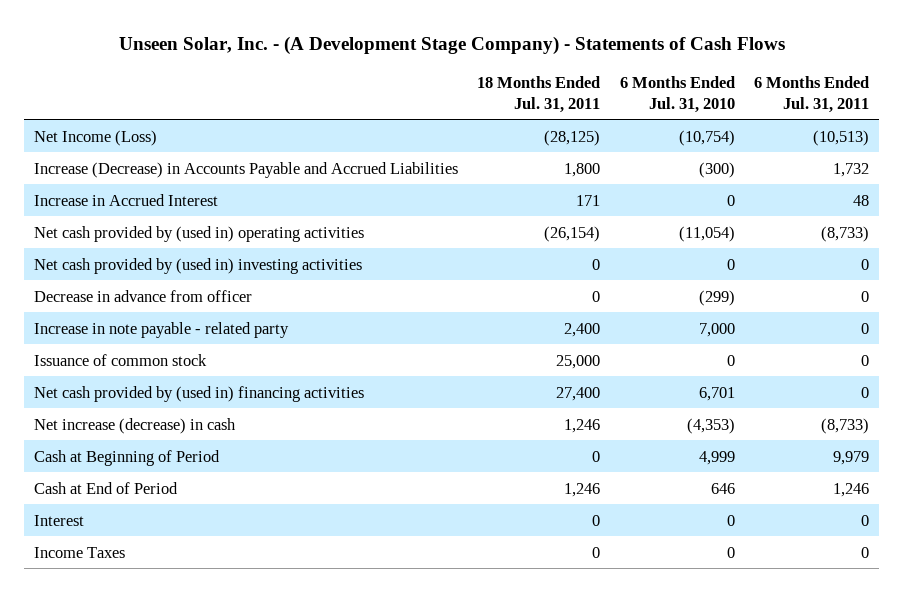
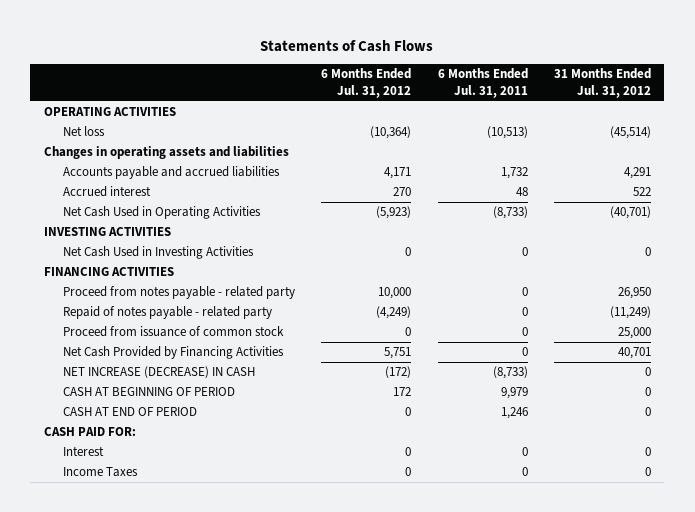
[118,35,785,55] Unseen Solar, Inc. - (A Development Stage Company) - Statements of Cash Flows -> [260,39,434,52] Statements of Cash Flows
[477,76,601,113] 18 Months Ended Jul. 31, 2011 -> none
[619,76,735,113] 6 Months Ended Jul. 31, 2010 -> none
none -> [321,68,412,98] 6 Months Ended Jul. 31, 2012
none -> [554,68,652,98] 31 Months Ended Jul. 31, 2012
[33,289,252,302] Decrease in advance from officer -> none
[33,321,289,338] Increase in note payable - related party -> none
none -> [43,107,176,117] OPERATING ACTIVITIES
[33,129,157,146] Net Income (Loss) -> [62,126,105,137] Net loss
none -> [43,146,289,160] Changes in operating assets and liabilities
[33,161,458,178] Increase (Decrease) in Accounts Payable and Accrued Liabilities -> [62,166,280,180] Accounts payable and accrued liabilities
[33,193,218,206] Increase in Accrued Interest -> [62,186,151,198] Accrued interest
[33,225,364,242] Net cash provided by (used in) operating activities -> [62,206,261,220] Net Cash Used in Operating Activities
none -> [43,227,171,237] INVESTING ACTIVITIES
[33,257,362,274] Net cash provided by (used in) investing activities -> [62,246,254,260] Net Cash Used in Investing Activities
none -> [43,267,174,277] FINANCING ACTIVITIES
none -> [62,286,295,300] Proceed from notes payable - related party
none -> [62,306,272,320] Repaid of notes payable - related party
[33,353,207,366] Issuance of common stock -> [62,326,284,338] Proceed from issuance of common stock
[33,385,364,402] Net cash provided by (used in) financing activities -> [62,346,284,360] Net Cash Provided by Financing Activities
[33,417,236,434] Net increase (decrease) in cash -> [62,366,255,379] NET INCREASE (DECREASE) IN CASH
[33,449,220,466] Cash at Beginning of Period -> [62,387,235,397] CASH AT BEGINNING OF PERIOD
[33,481,178,494] Cash at End of Period -> [62,407,197,417] CASH AT END OF PERIOD
none -> [43,427,136,437] CASH PAID FOR:

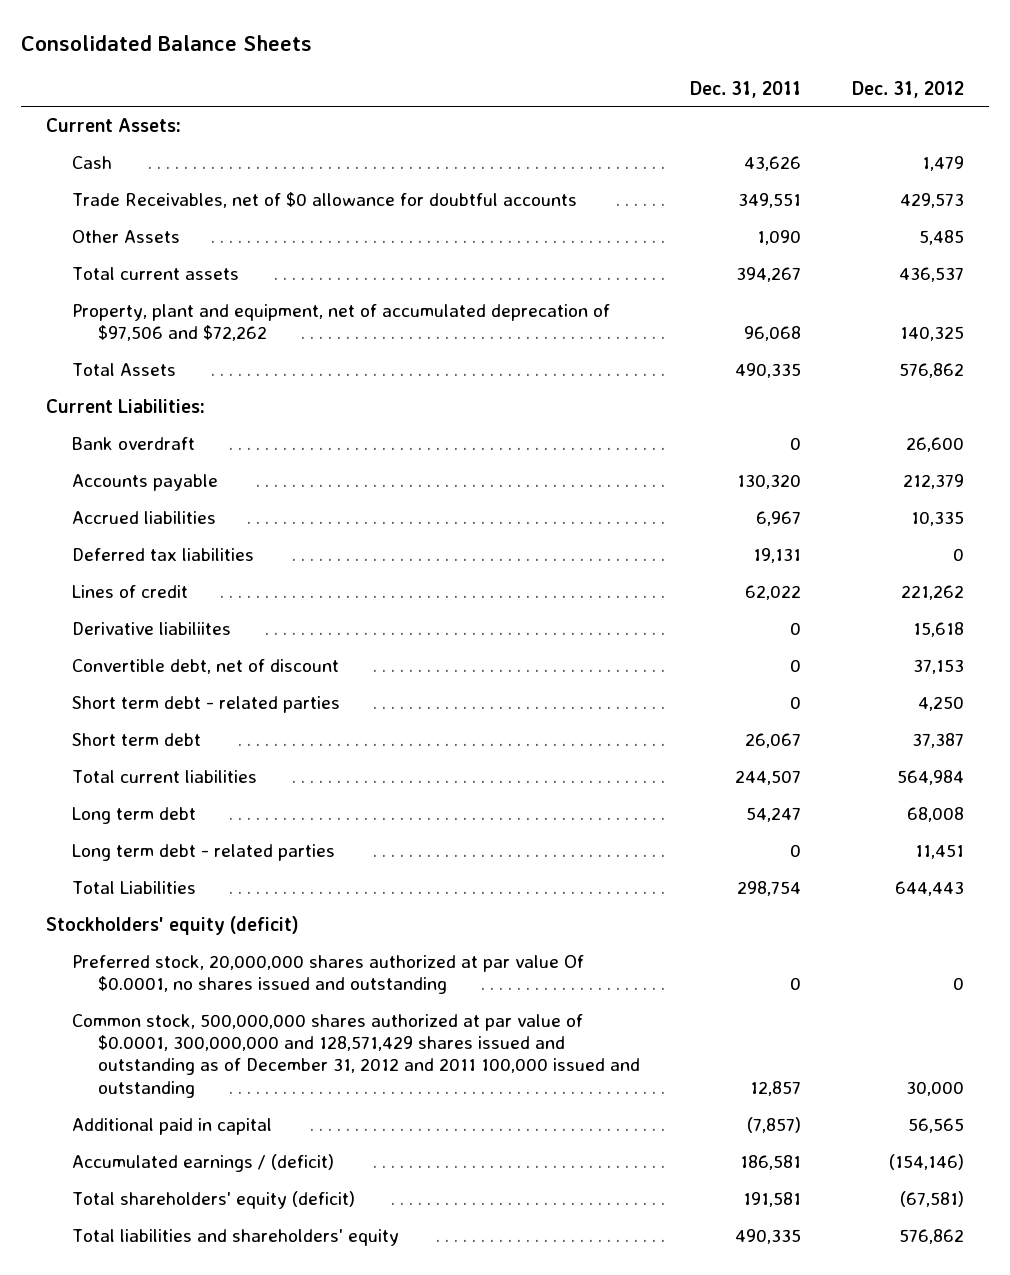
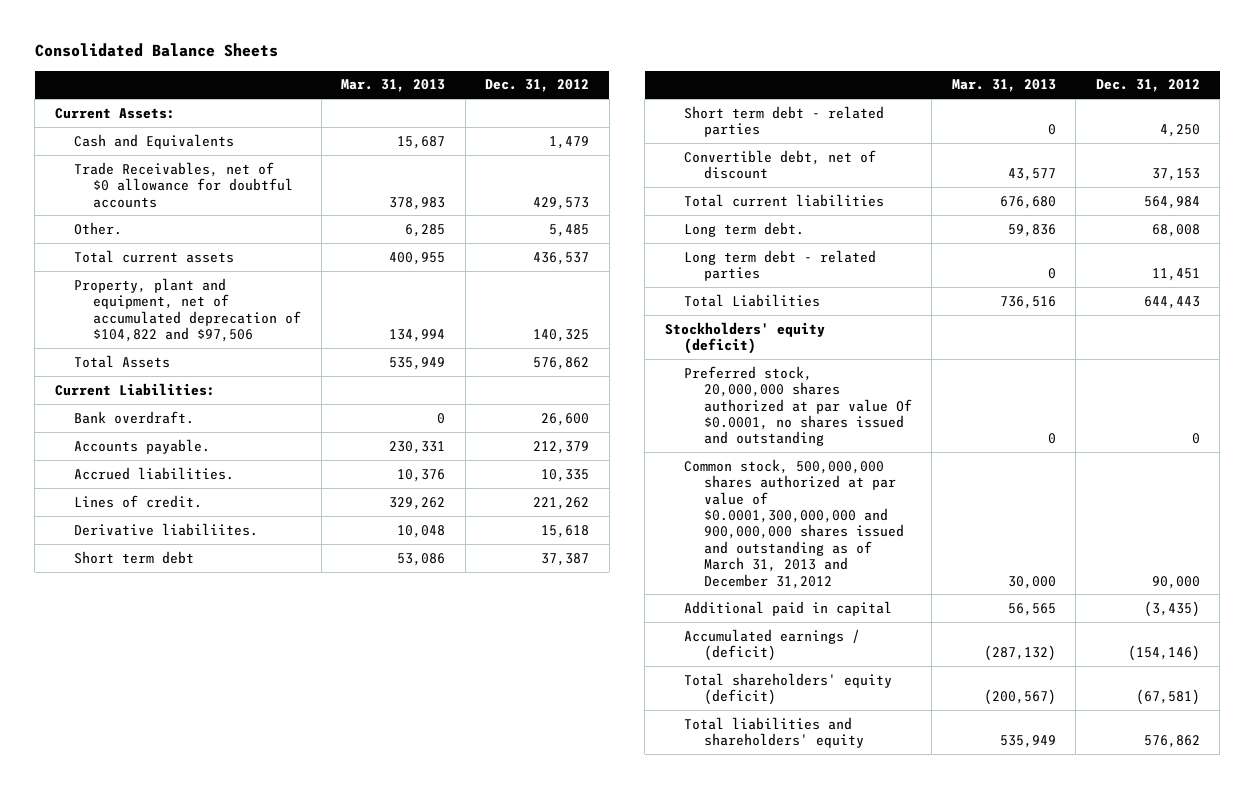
[690,80,802,98] Dec. 31, 2011 -> none
none -> [341,79,446,93] Mar. 31, 2013
[72,155,113,169] Cash -> [73,133,234,149] Cash and Equivalents
[72,229,181,243] Other Assets -> [73,221,122,235] Other.
[72,303,611,342] Property, plant and equipment, net of accumulated deprecation of $97,506 and $72,262 -> [73,277,302,342] Property, plant and equipment, net of accumulated deprecation of $104,822 and $97,506
[72,547,255,561] Deferred tax liabilities -> none
[72,436,196,450] Bank overdraft -> [73,410,194,424] Bank overdraft.
[72,473,219,491] Accounts payable -> [73,438,210,454] Accounts payable.
[72,510,217,524] Accrued liabilities -> [73,466,234,480] Accrued liabilities.
[72,584,189,598] Lines of credit -> [73,494,202,508] Lines of credit.
[72,621,232,635] Derivative liabiliites -> [73,522,258,536] Derivative liabiliites.
[72,695,341,713] Short term debt - related parties -> [684,105,885,138] Short term debt - related parties
[72,658,340,674] Convertible debt, net of discount -> [684,149,877,180] Convertible debt, net of discount
[72,806,197,824] Long term debt -> [684,221,805,237] Long term debt.
[72,1013,640,1098] Common stock, 500,000,000 shares authorized at par value of $0.0001, 300,000,000 and 128,571,429 shares issued and outstanding as of December 31, 2012 and 2011 100,000 issued and outstanding -> [684,458,904,589] Common stock, 500,000,000 shares authorized at par value of $0.0001,300,000,000 and 900,000,000 shares issued and outstanding as of March 31, 2013 and December 31,2012
[905,1080,964,1096] 30,000 -> [1151,575,1200,589] 90,000
[907,1117,964,1133] 56,565 -> [1143,600,1200,617] (3,435)

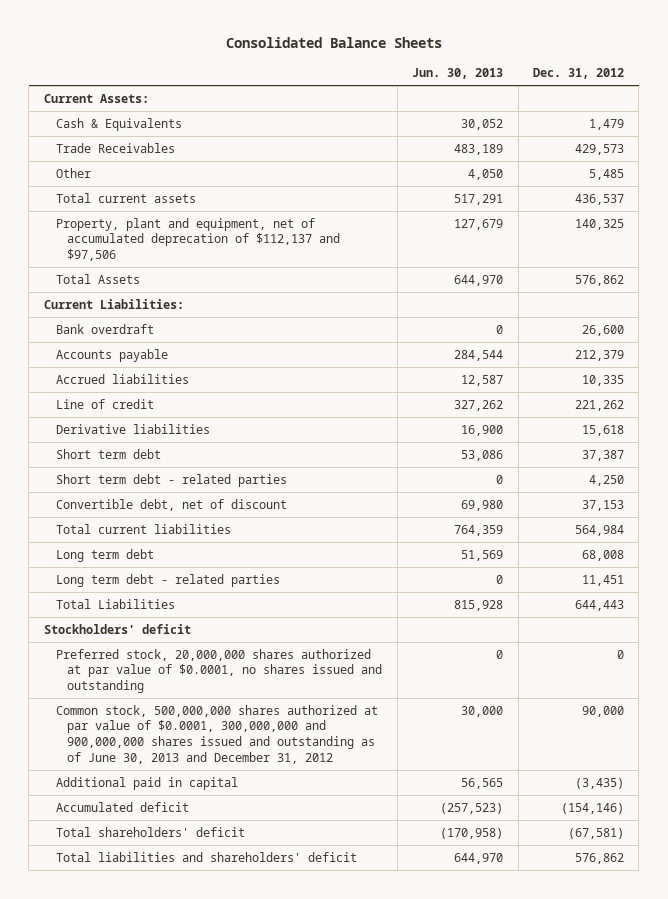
[341,79,446,93] Mar. 31, 2013 -> none
none -> [412,68,504,80] Jun. 30, 2013
[73,133,234,149] Cash and Equivalents -> [55,117,182,131] Cash & Equivalents
[73,161,294,208] Trade Receivables, net of $0 allowance for doubtful accounts -> [55,142,175,153] Trade Receivables
[73,221,122,235] Other. -> [55,167,91,178] Other
[73,277,302,342] Property, plant and equipment, net of accumulated deprecation of $104,822 and $97,506 -> [55,217,341,261] Property, plant and equipment, net of accumulated deprecation of $112,137 and $97,506
[73,410,194,424] Bank overdraft. -> [55,323,154,334] Bank overdraft
[73,438,210,454] Accounts payable. -> [55,348,168,362] Accounts payable
[73,466,234,480] Accrued liabilities. -> [55,373,189,384] Accrued liabilities
[73,494,202,508] Lines of credit. -> [55,398,154,409] Line of credit
[73,522,258,536] Derivative liabiliites. -> [55,423,210,434] Derivative liabilities
[684,221,805,237] Long term debt. -> [55,548,154,562] Long term debt
[664,321,825,355] Stockholders' equity (deficit) -> [43,623,191,634] Stockholders' deficit
[684,365,912,447] Preferred stock, 20,000,000 shares authorized at par value Of $0.0001, no shares issued and outstanding -> [55,648,383,693] Preferred stock, 20,000,000 shares authorized at par value of $0.0001, no shares issued and outstanding
[684,458,904,589] Common stock, 500,000,000 shares authorized at par value of $0.0001,300,000,000 and 900,000,000 shares issued and outstanding as of March 31, 2013 and December 31,2012 -> [55,704,378,764] Common stock, 500,000,000 shares authorized at par value of $0.0001, 300,000,000 and 900,000,000 shares issued and outstanding as of June 30, 2013 and December 31, 2012
[684,628,861,662] Accumulated earnings / (deficit) -> [55,801,189,812] Accumulated deficit
[684,672,893,706] Total shareholders' equity (deficit) -> [55,826,245,837] Total shareholders' deficit
[684,716,864,749] Total liabilities and shareholders' equity -> [55,851,357,862] Total liabilities and shareholders' deficit

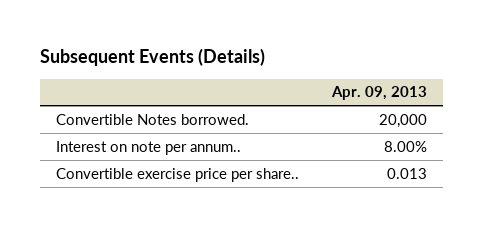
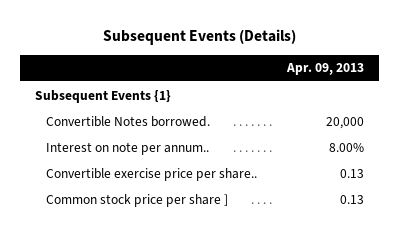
none -> [35,89,172,103] Subsequent Events {1}
[386,167,427,179] 0.013 -> [340,168,365,178] 0.13
none -> [46,193,229,207] Common stock price per share ]

